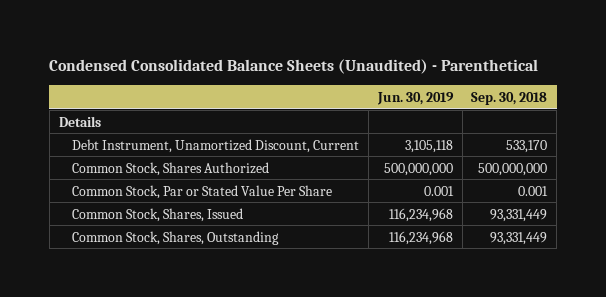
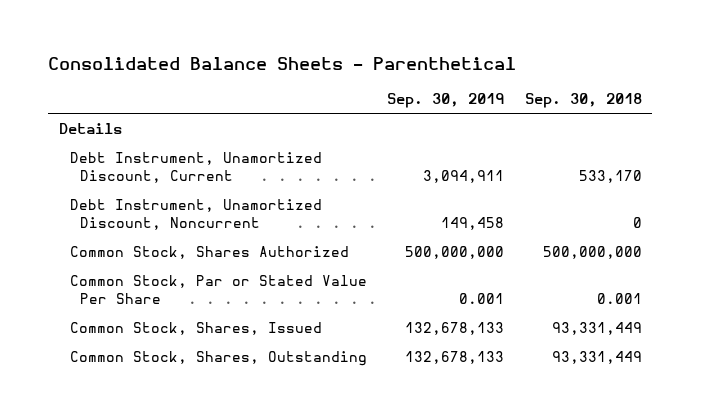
[49,59,539,75] Condensed Consolidated Balance Sheets (Unaudited) - Parenthetical -> [48,57,517,71] Consolidated Balance Sheets - Parenthetical
[376,91,454,105] Jun. 30, 2019 -> none
none -> [387,93,505,109] Sep. 30, 2019
none -> [69,198,322,230] Debt Instrument, Unamortized Discount, Noncurrent

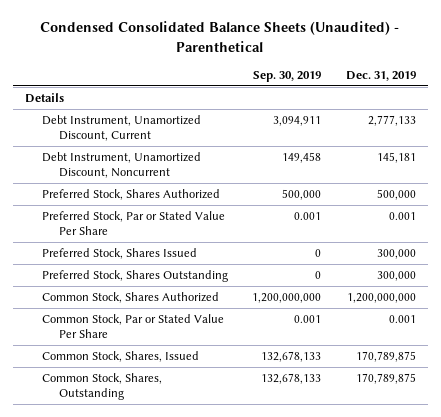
[48,57,517,71] Consolidated Balance Sheets - Parenthetical -> [40,21,400,52] Condensed Consolidated Balance Sheets (Unaudited) - Parenthetical
[524,93,642,109] Sep. 30, 2018 -> none
none -> [345,71,416,82] Dec. 31, 2019
none -> [42,189,221,201] Preferred Stock, Shares Authorized
none -> [42,211,226,236] Preferred Stock, Par or Stated Value Per Share
none -> [42,248,198,260] Preferred Stock, Shares Issued
none -> [42,270,229,283] Preferred Stock, Shares Outstanding
[405,245,505,259] 500,000,000 -> [252,293,322,304] 1,200,000,000

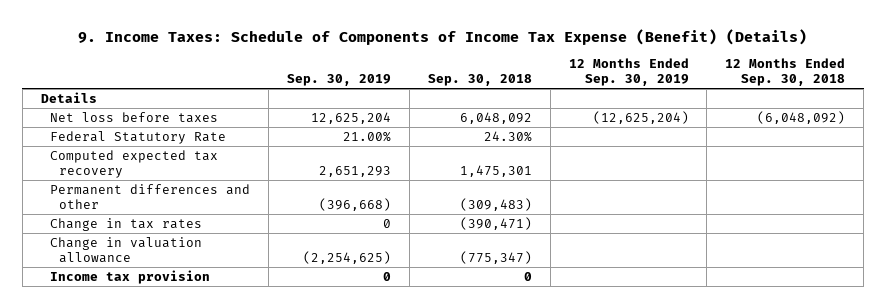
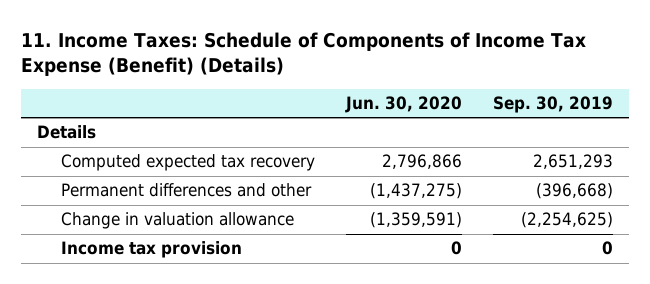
[78,28,808,45] 9. Income Taxes: Schedule of Components of Income Tax Expense (Benefit) (Details) -> [20,31,586,77] 11. Income Taxes: Schedule of Components of Income Tax Expense (Benefit) (Details)
[427,74,532,87] Sep. 30, 2018 -> none
[568,58,689,87] 12 Months Ended Sep. 30, 2019 -> none
[725,58,846,87] 12 Months Ended Sep. 30, 2018 -> none
none -> [344,96,462,114] Jun. 30, 2020
[50,111,219,123] Net loss before taxes -> none
[50,130,227,144] Federal Statutory Rate -> none
[50,217,203,231] Change in tax rates -> none

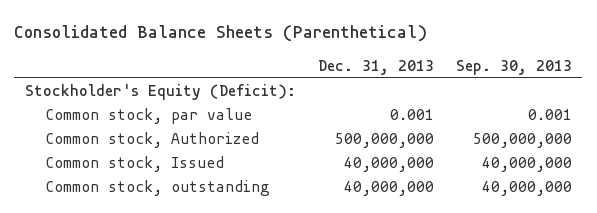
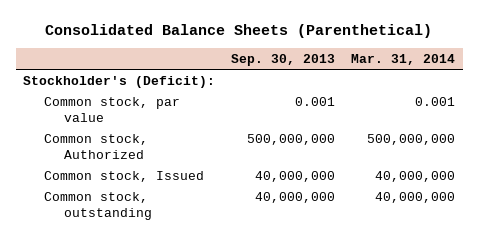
[317,59,434,75] Dec. 31, 2013 -> none
none -> [351,54,456,66] Mar. 31, 2014
[25,84,297,101] Stockholder's Equity (Deficit): -> [23,75,216,88] Stockholder's (Deficit):

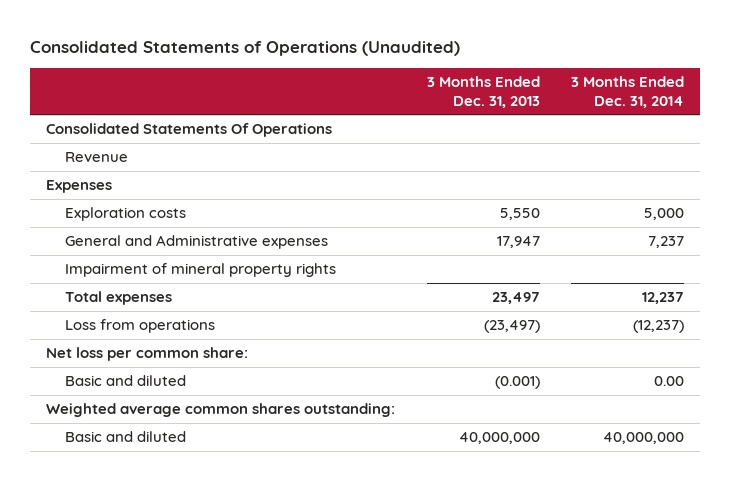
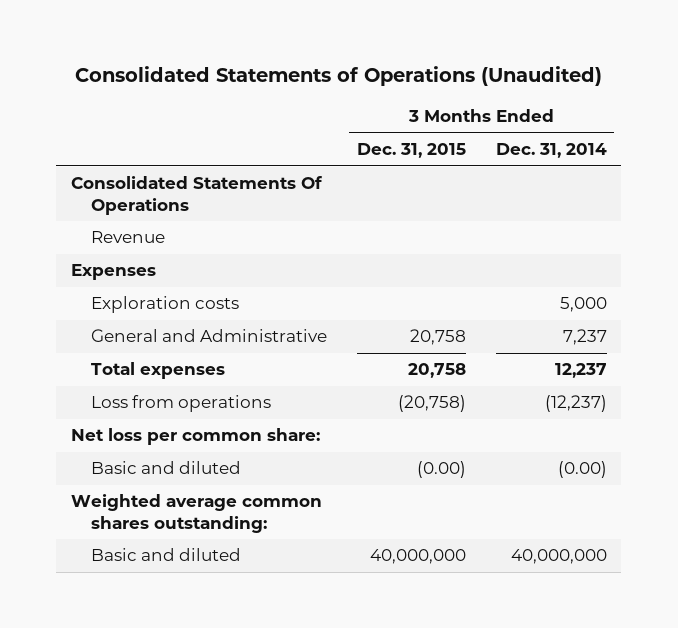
[426,76,540,108] 3 Months Ended Dec. 31, 2013 -> none
none -> [356,142,466,158] Dec. 31, 2015
[64,263,336,278] Impairment of mineral property rights -> none
[64,235,328,250] General and Administrative expenses -> [90,329,327,343] General and Administrative
[654,376,685,387] 0.00 -> [557,461,607,479] (0.00)

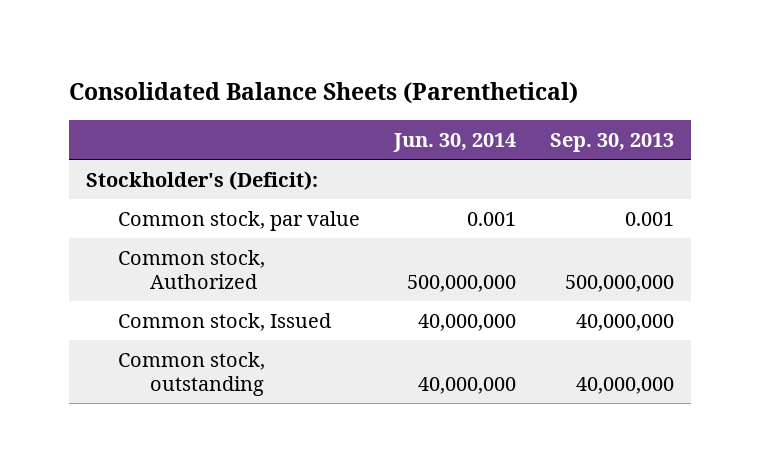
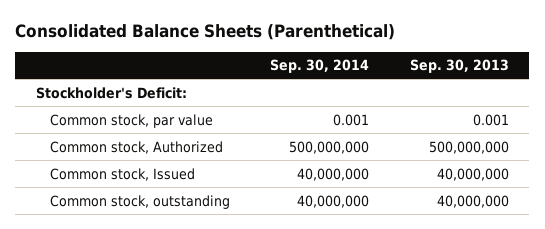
[392,133,516,153] Jun. 30, 2014 -> none
none -> [270,59,370,74] Sep. 30, 2014
[86,170,319,190] Stockholder's (Deficit): -> [35,86,187,99] Stockholder's Deficit:

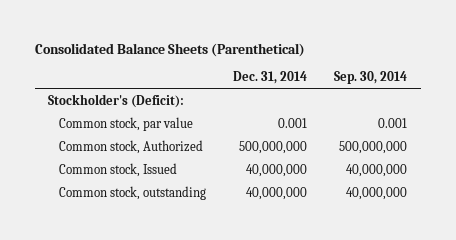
[410,59,510,74] Sep. 30, 2013 -> none
none -> [233,71,308,85] Dec. 31, 2014
[35,86,187,99] Stockholder's Deficit: -> [48,94,185,109] Stockholder's (Deficit):

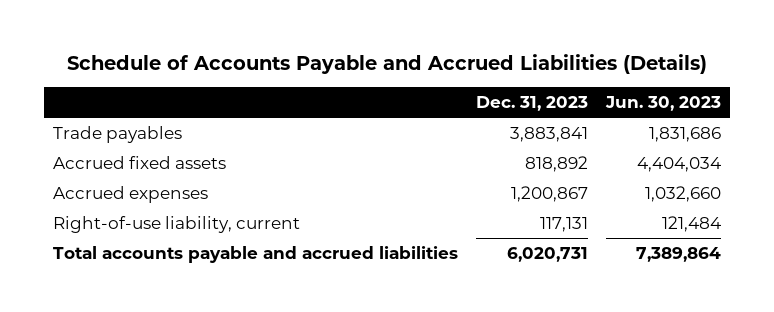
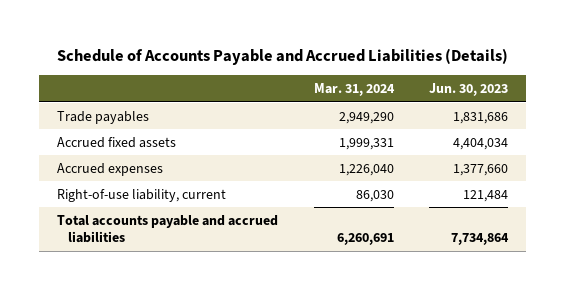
[475,96,588,112] Dec. 31, 2023 -> none
none -> [313,83,395,97] Mar. 31, 2024
[644,185,721,202] 1,032,660 -> [453,163,509,176] 1,377,660
[635,246,721,262] 7,389,864 -> [451,233,510,246] 7,734,864

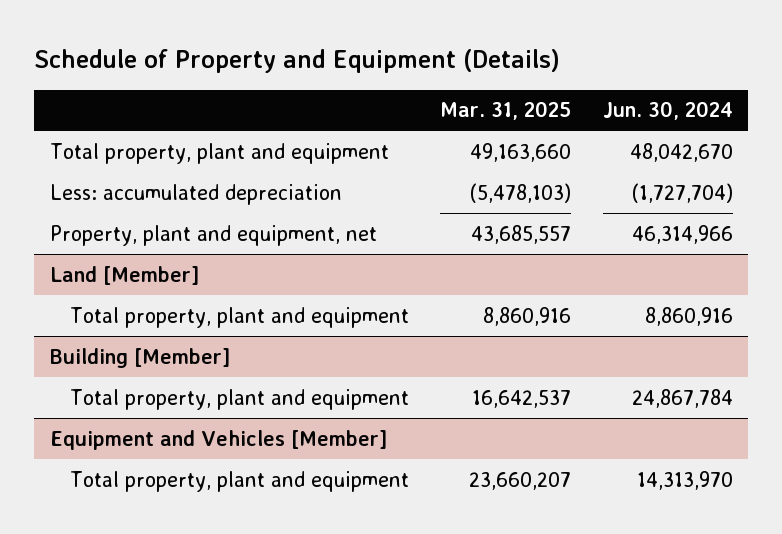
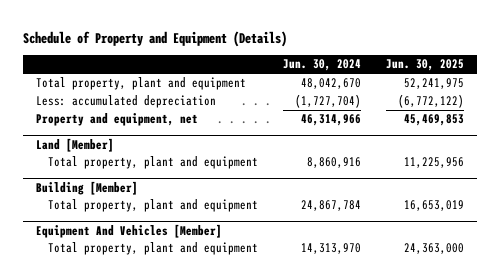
[440,101,572,121] Mar. 31, 2025 -> none
none -> [386,59,465,72] Jun. 30, 2025
[49,224,377,246] Property, plant and equipment, net -> [35,113,198,127] Property and equipment, net
[49,429,387,450] Equipment and Vehicles [Member] -> [35,223,222,238] Equipment And Vehicles [Member]

